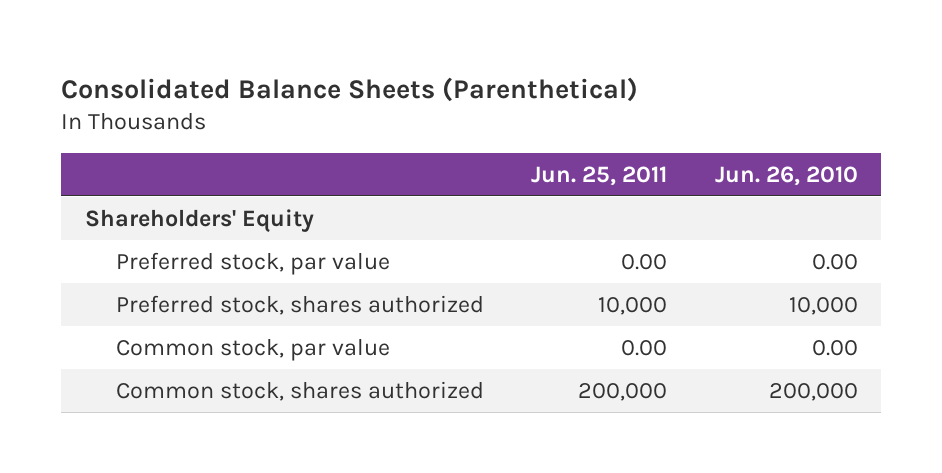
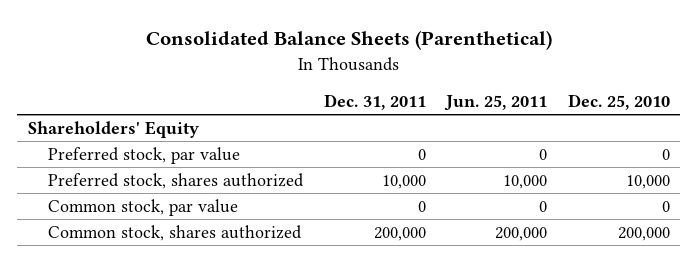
[714,165,858,186] Jun. 26, 2010 -> none
none -> [323,93,426,110] Dec. 31, 2011
none -> [567,93,670,110] Dec. 25, 2010
[621,253,668,270] 0.00 -> [539,149,548,161] 0
[621,339,668,356] 0.00 -> [539,201,548,213] 0

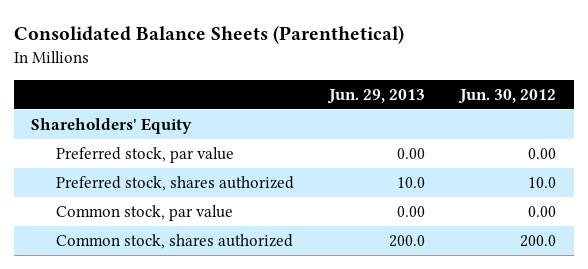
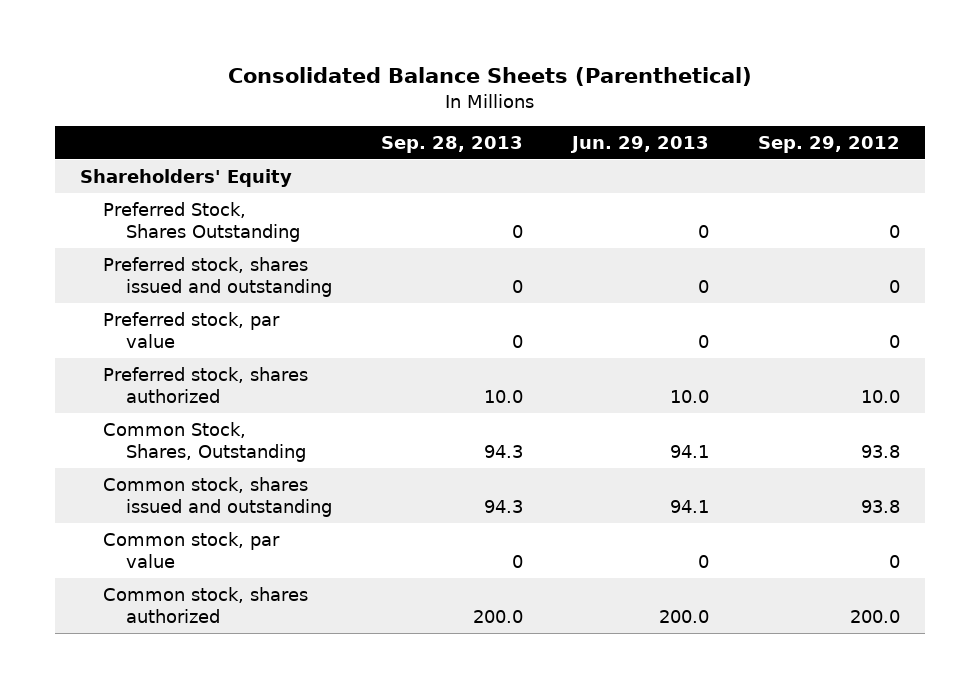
[458,88,557,104] Jun. 30, 2012 -> none
none -> [381,135,524,153] Sep. 28, 2013
none -> [758,135,901,153] Sep. 29, 2012
none -> [102,201,301,243] Preferred Stock, Shares Outstanding
none -> [102,256,333,298] Preferred stock, shares issued and outstanding
[397,148,426,160] 0.00 -> [698,335,710,349] 0
none -> [102,421,307,463] Common Stock, Shares, Outstanding
none -> [102,476,333,518] Common stock, shares issued and outstanding
[397,206,426,218] 0.00 -> [698,555,710,569] 0

